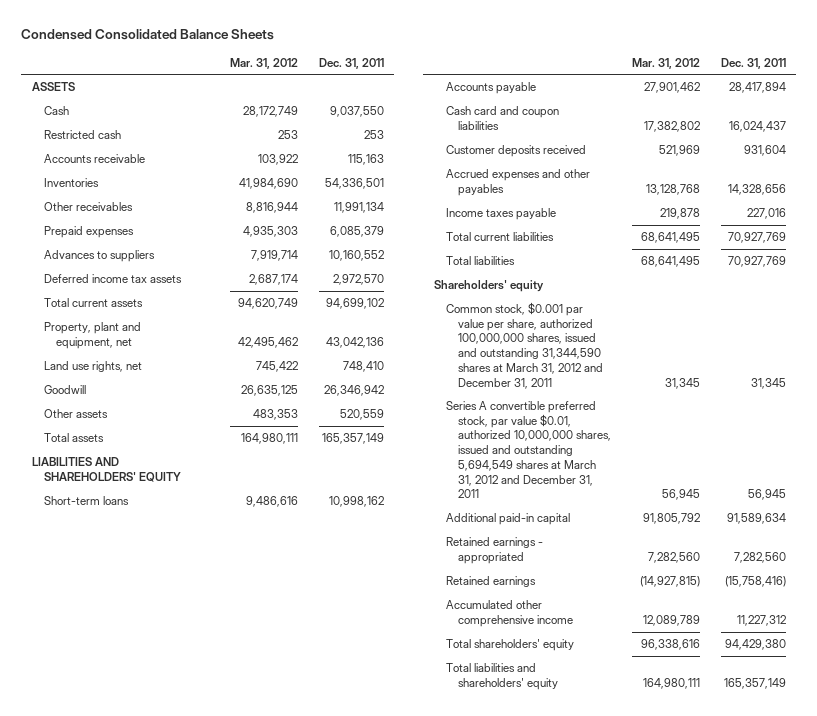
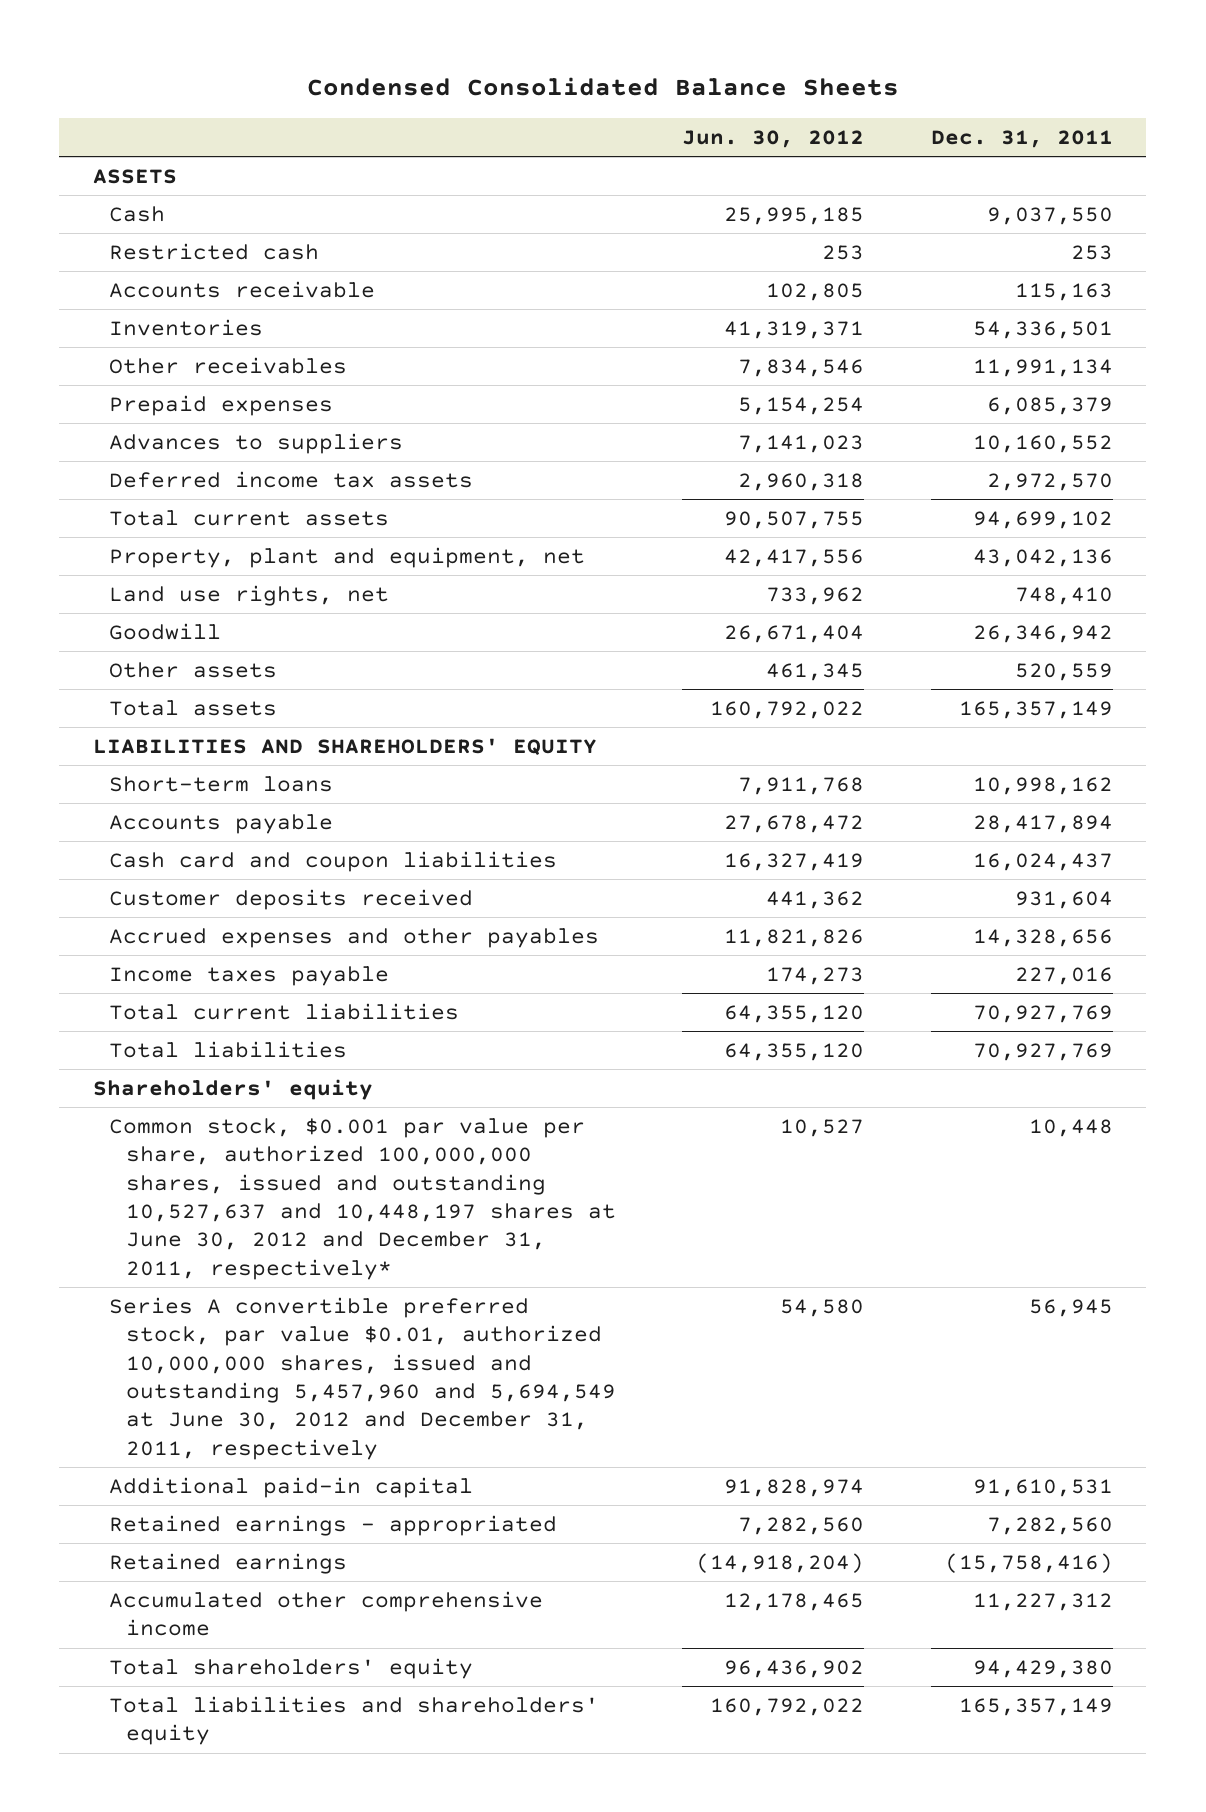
[230,57,299,69] Mar. 31, 2012 -> none
none -> [682,129,865,148] Jun. 30, 2012
[445,302,604,389] Common stock, $0.001 par value per share, authorized 100,000,000 shares, issued and outstanding 31,344,590 shares at March 31, 2012 and December 31, 2011 -> [109,1117,616,1280] Common stock, $0.001 par value per share, authorized 100,000,000 shares, issued and outstanding 10,527,637 and 10,448,197 shares at June 30, 2012 and December 31, 2011, respectively*
[750,377,786,389] 31,345 -> [1028,1118,1113,1137] 10,448
[445,401,612,499] Series A convertible preferred stock, par value $0.01, authorized 10,000,000 shares, issued and outstanding 5,694,549 shares at March 31, 2012 and December 31, 2011 -> [109,1296,616,1460] Series A convertible preferred stock, par value $0.01, authorized 10,000,000 shares, issued and outstanding 5,457,960 and 5,694,549 at June 30, 2012 and December 31, 2011, respectively
[726,513,786,525] 91,589,634 -> [972,1478,1113,1497] 91,610,531

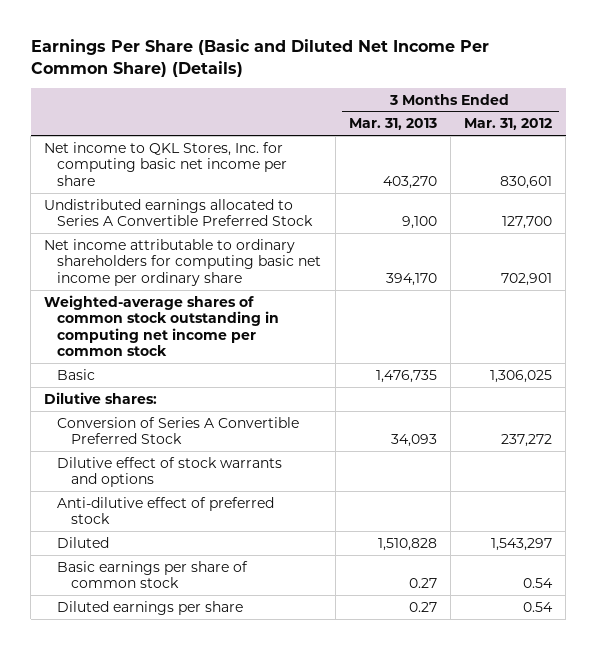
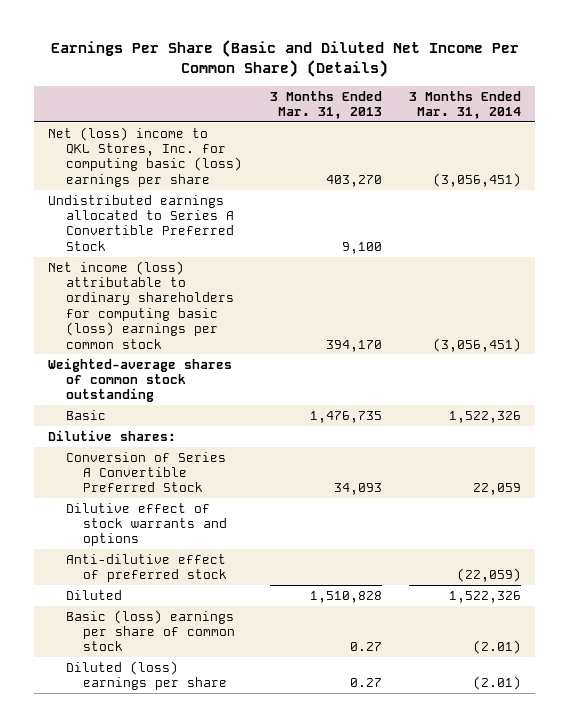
[464,118,553,131] Mar. 31, 2012 -> none
none -> [409,90,522,119] 3 Months Ended Mar. 31, 2014
[44,141,288,186] Net income to QKL Stores, Inc. for computing basic net income per share -> [47,126,242,187] Net (loss) income to QKL Stores, Inc. for computing basic (loss) earnings per share
[44,238,322,286] Net income attributable to ordinary shareholders for computing basic net income per ordinary share -> [47,260,234,349] Net income (loss) attributable to ordinary shareholders for computing basic (loss) earnings per common stock
[44,294,280,357] Weighted-average shares of common stock outstanding in computing net income per common stock -> [47,357,232,403] Weighted-average shares of common stock outstanding
[57,560,249,589] Basic earnings per share of common stock -> [65,609,236,652] Basic (loss) earnings per share of common stock
[57,600,244,615] Diluted earnings per share -> [65,660,228,691] Diluted (loss) earnings per share

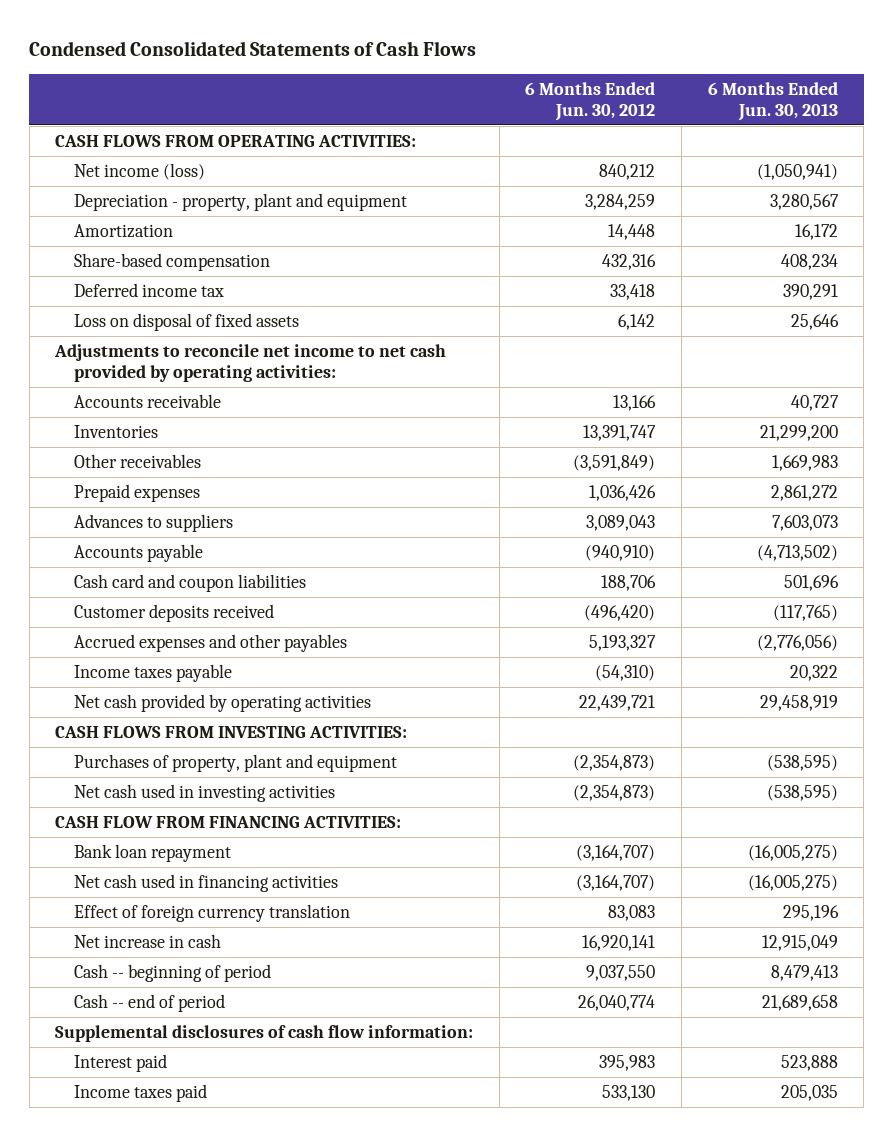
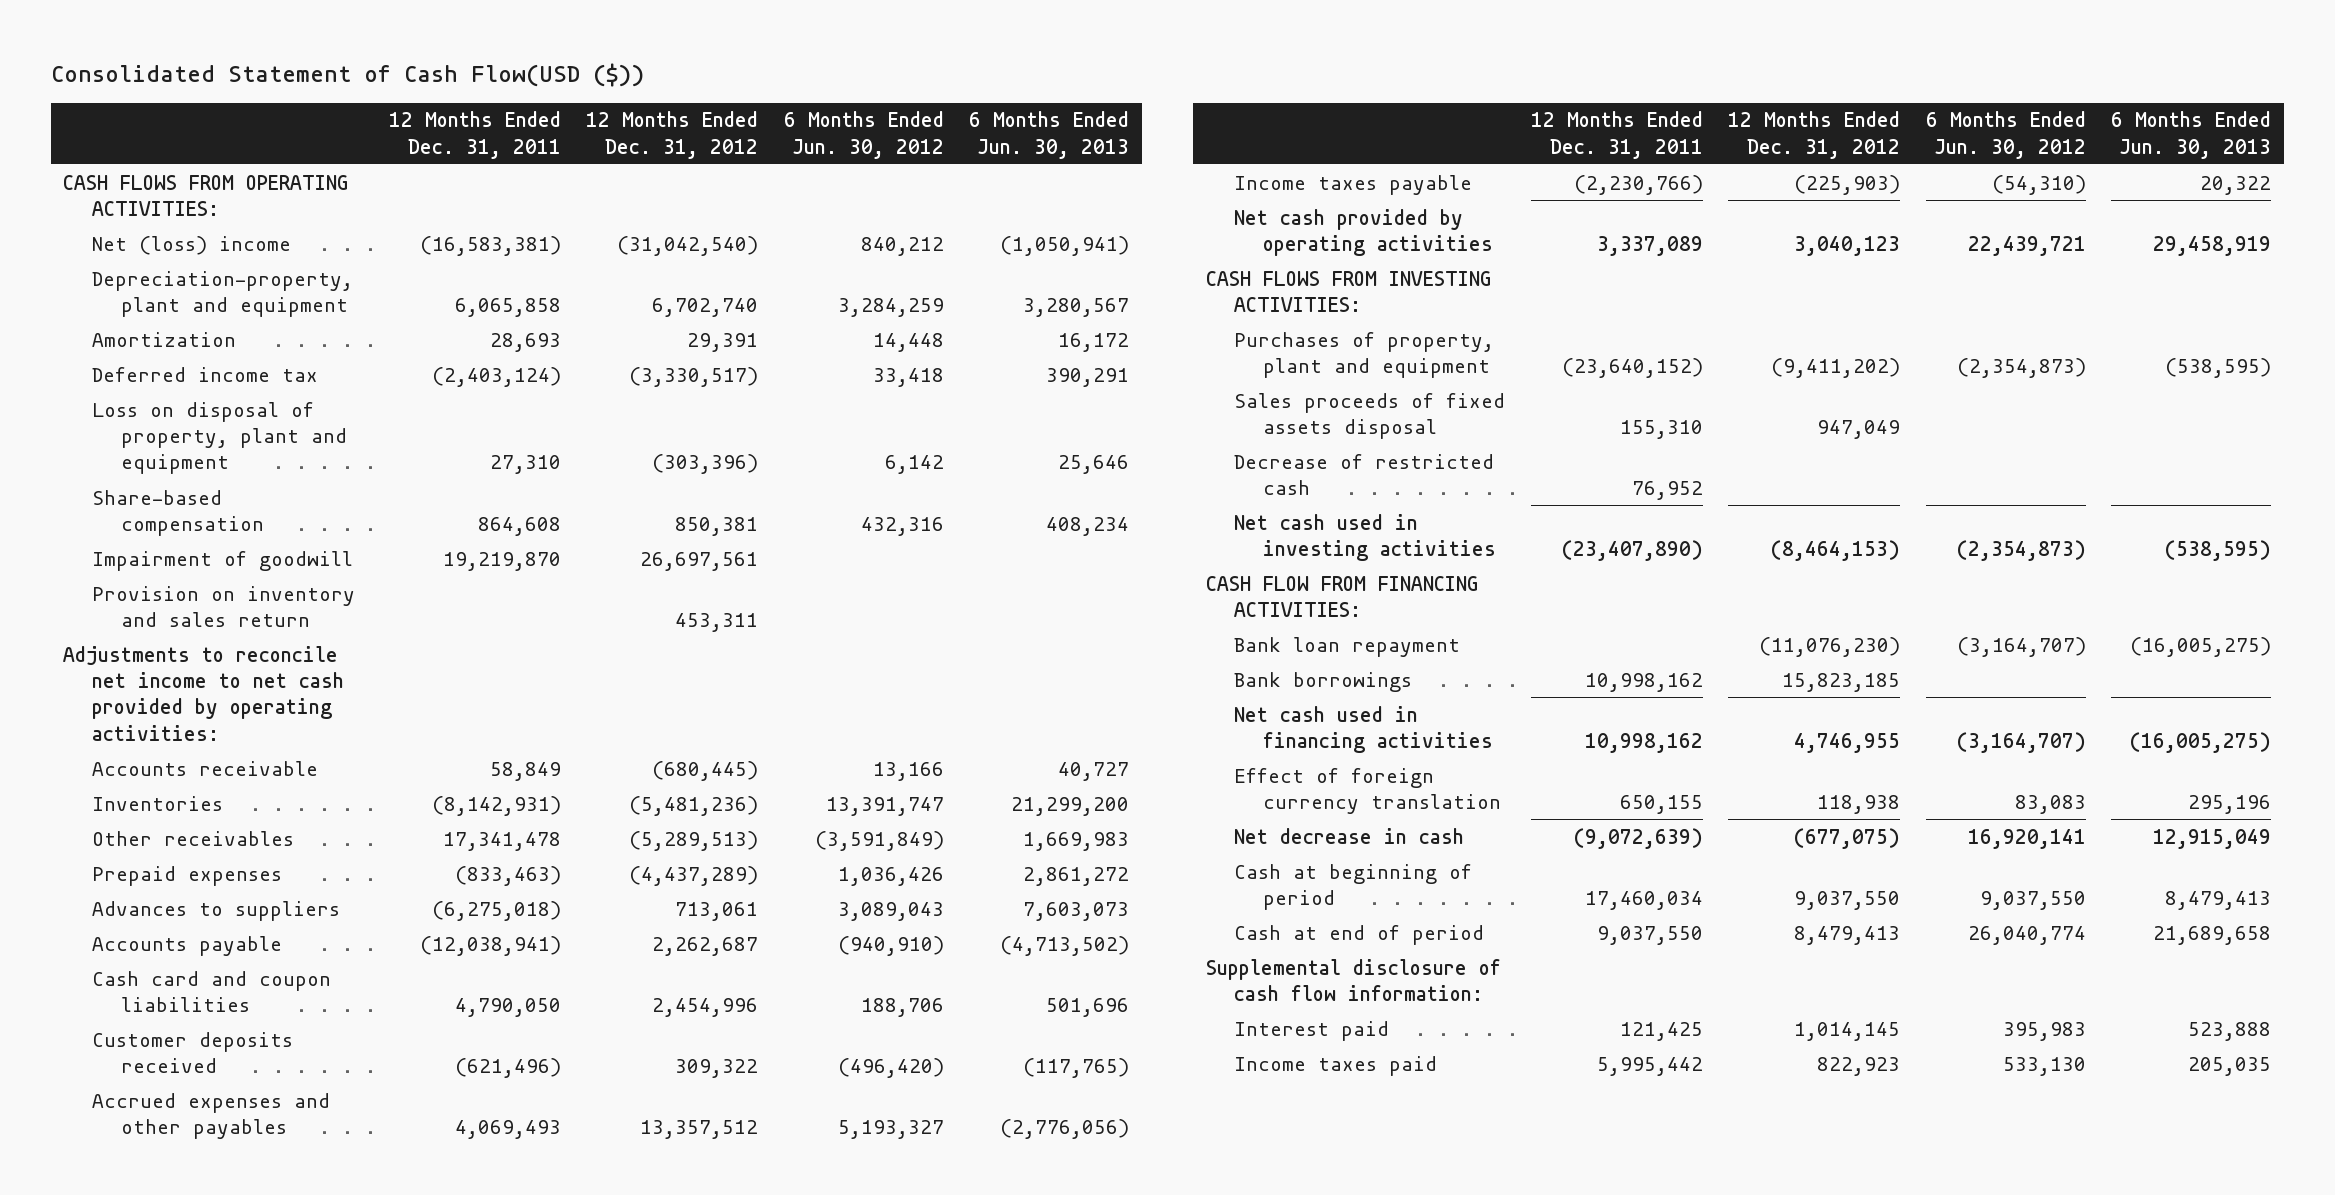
[29,41,477,57] Condensed Consolidated Statements of Cash Flows -> [50,63,644,88] Consolidated Statement of Cash Flow(USD ($))
none -> [388,111,561,159] 12 Months Ended Dec. 31, 2011
none -> [586,111,759,159] 12 Months Ended Dec. 31, 2012
[74,162,206,180] Net income (loss) -> [92,235,292,255] Net (loss) income
[74,192,408,211] Depreciation - property, plant and equipment -> [92,270,354,317] Depreciation-property, plant and equipment
[74,312,300,331] Loss on disposal of fixed assets -> [92,401,347,475] Loss on disposal of property, plant and equipment
[74,252,271,271] Share-based compensation -> [92,489,264,536] Share-based compensation
none -> [92,550,354,571] Impairment of goodwill
none -> [92,585,356,627] Provision on inventory and sales return
none -> [1234,392,1506,439] Sales proceeds of fixed assets disposal
none -> [1234,453,1495,495] Decrease of restricted cash
none -> [1234,671,1413,692] Bank borrowings
[74,933,222,948] Net increase in cash -> [1234,827,1465,844] Net decrease in cash
[74,963,272,982] Cash -- beginning of period -> [1234,863,1473,910] Cash at beginning of period
[74,993,226,1012] Cash -- end of period -> [1234,924,1485,945] Cash at end of period
[55,1024,474,1042] Supplemental disclosures of cash flow information: -> [1205,958,1501,1001] Supplemental disclosure of cash flow information:

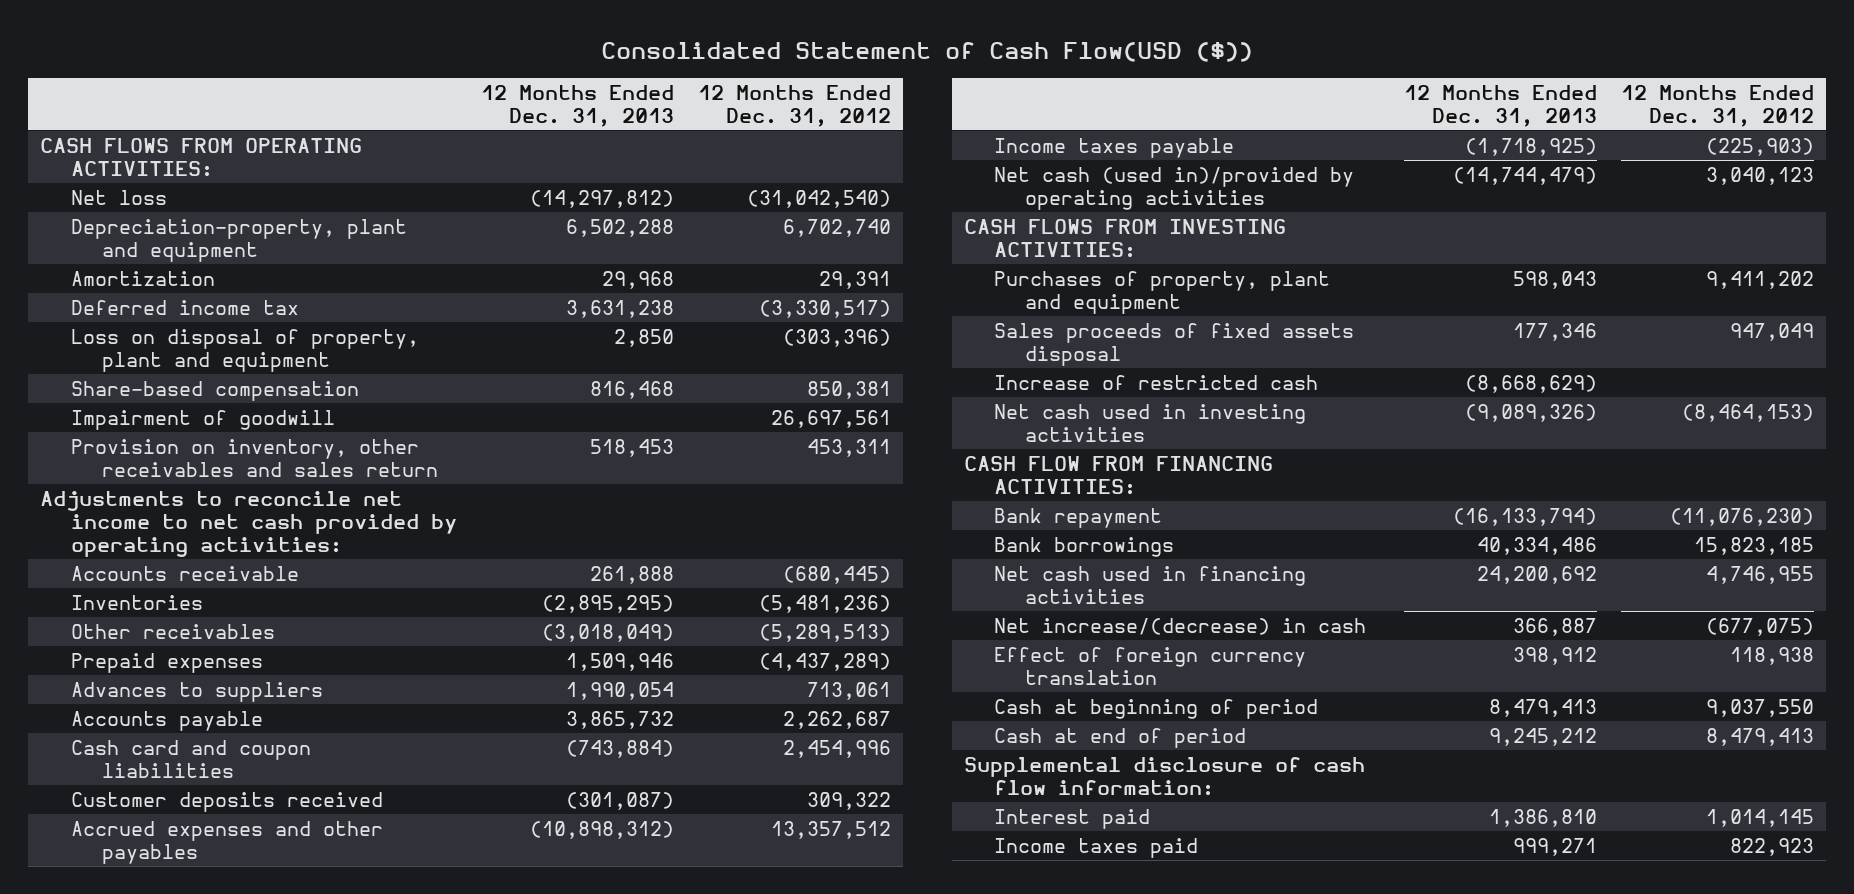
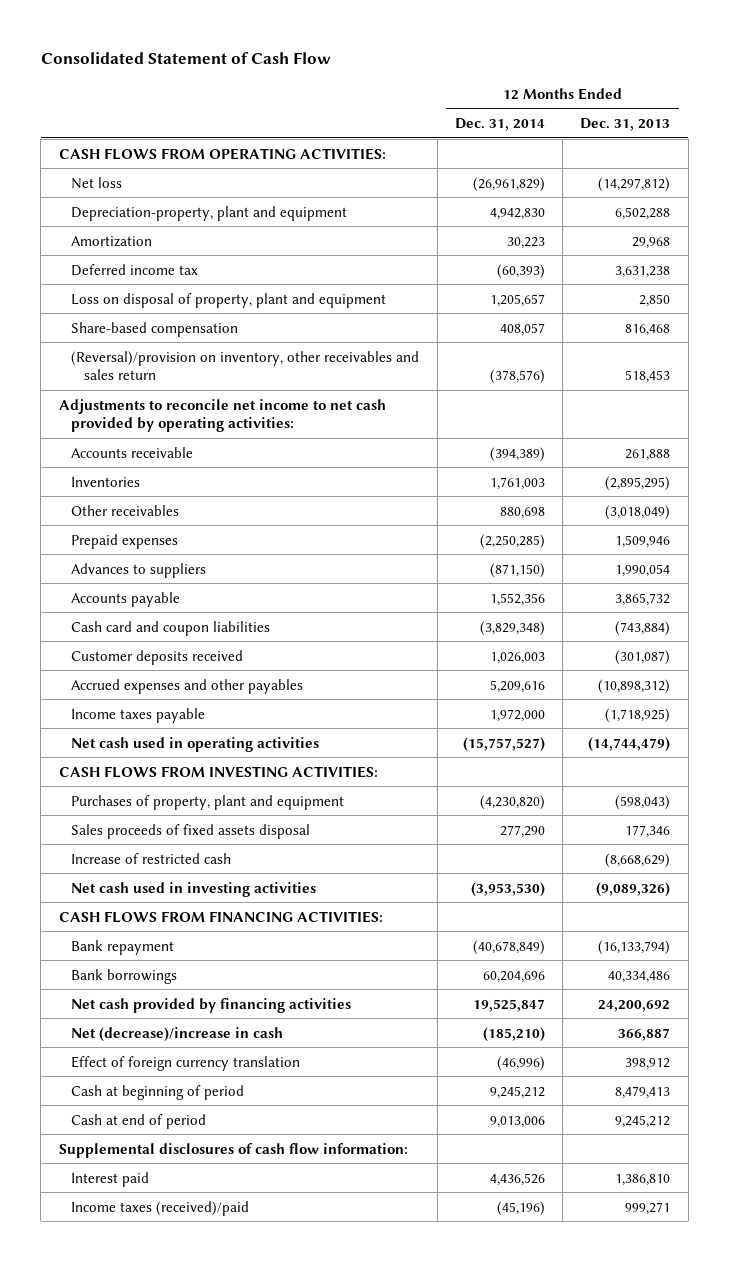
[601,41,1254,62] Consolidated Statement of Cash Flow(USD ($)) -> [40,52,331,65] Consolidated Statement of Cash Flow
[697,84,891,127] 12 Months Ended Dec. 31, 2012 -> none
none -> [454,118,545,132] Dec. 31, 2014
[71,409,336,430] Impairment of goodwill -> none
[71,438,438,477] Provision on inventory, other receivables and sales return -> [71,350,420,381] (Reversal)/provision on inventory, other receivables and sales return
[994,166,1355,210] Net cash (used in)/provided by operating activities -> [71,736,320,752] Net cash used in operating activities
[1513,270,1598,289] 598,043 -> [615,794,671,810] (598,043)
[963,455,1273,495] CASH FLOW FROM FINANCING ACTIVITIES: -> [58,910,383,923] CASH FLOWS FROM FINANCING ACTIVITIES:
[994,565,1307,604] Net cash used in financing activities -> [71,997,352,1013] Net cash provided by financing activities
[994,617,1367,635] Net increase/(decrease) in cash -> [71,1026,284,1042] Net (decrease)/increase in cash
[963,756,1365,796] Supplemental disclosure of cash flow information: -> [58,1142,408,1158] Supplemental disclosures of cash flow information:
[994,837,1199,858] Income taxes paid -> [71,1200,250,1216] Income taxes (received)/paid

